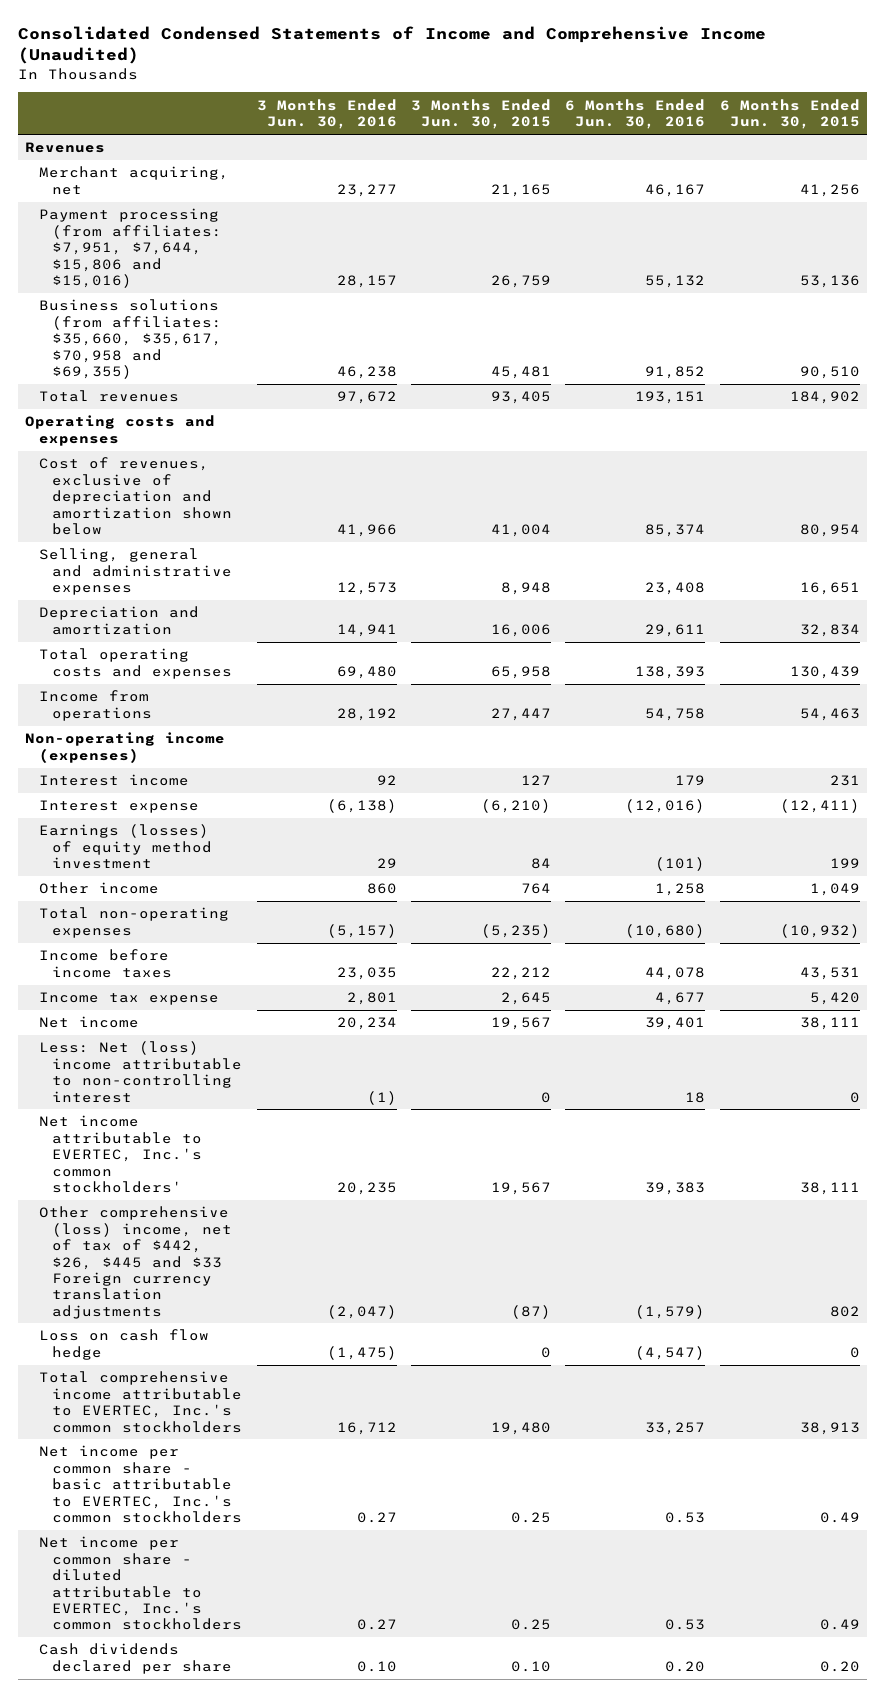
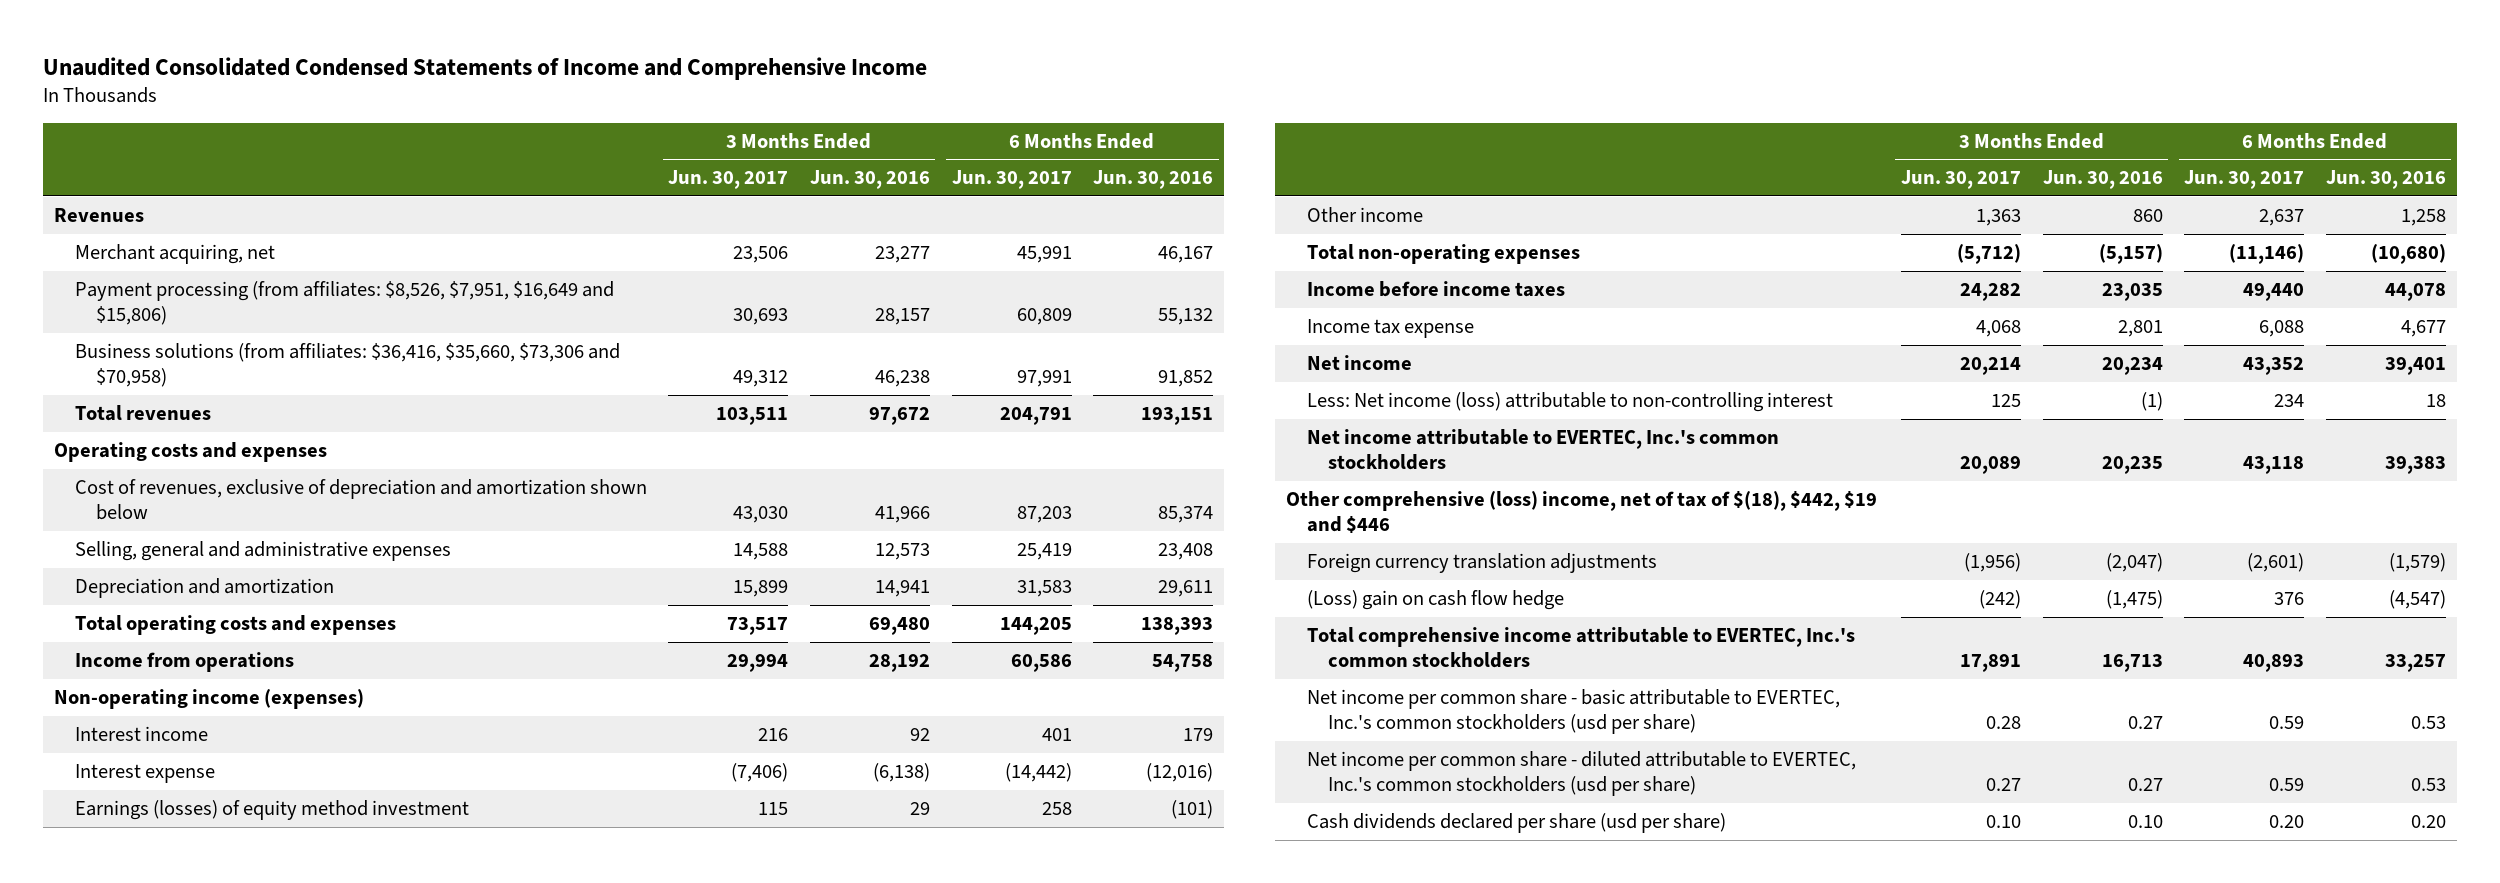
[18,26,767,65] Consolidated Condensed Statements of Income and Comprehensive Income (Unaudited) -> [42,56,927,80] Unaudited Consolidated Condensed Statements of Income and Comprehensive Income
[411,98,552,130] 3 Months Ended Jun. 30, 2015 -> none
[719,98,860,130] 6 Months Ended Jun. 30, 2015 -> none
none -> [668,170,789,190] Jun. 30, 2017
none -> [951,170,1072,190] Jun. 30, 2017
[38,208,223,288] Payment processing (from affiliates: $7,951, $7,644, $15,806 and $15,016) -> [74,281,614,326] Payment processing (from affiliates: $8,526, $7,951, $16,649 and $15,806)
[38,299,223,379] Business solutions (from affiliates: $35,660, $35,617, $70,958 and $69,355) -> [74,343,620,388] Business solutions (from affiliates: $36,416, $35,660, $73,306 and $70,958)
[38,1041,243,1103] Less: Net (loss) income attributable to non-controlling interest -> [1307,392,1834,413] Less: Net income (loss) attributable to non-controlling interest
[38,1115,203,1193] Net income attributable to EVERTEC, Inc.'s common stockholders' -> [1307,429,1780,471] Net income attributable to EVERTEC, Inc.'s common stockholders
none -> [1286,491,1878,534] Other comprehensive (loss) income, net of tax of $(18), $442, $19 and $446
[38,1206,233,1319] Other comprehensive (loss) income, net of tax of $442, $26, $445 and $33 Foreign currency translation adjustments -> [1307,553,1658,574] Foreign currency translation adjustments
[38,1329,209,1360] Loss on cash flow hedge -> [1307,590,1565,611] (Loss) gain on cash flow hedge
[336,1421,397,1435] 16,712 -> [2101,654,2163,673] 16,713
[38,1445,243,1523] Net income per common share - basic attributable to EVERTEC, Inc.'s common stockholders -> [1307,689,1841,735] Net income per common share - basic attributable to EVERTEC, Inc.'s common stockholders (usd per share)
[38,1536,243,1631] Net income per common share - diluted attributable to EVERTEC, Inc.'s common stockholders -> [1307,751,1857,797] Net income per common share - diluted attributable to EVERTEC, Inc.'s common stockholders (usd per share)
[38,1643,233,1674] Cash dividends declared per share -> [1307,813,1727,834] Cash dividends declared per share (usd per share)

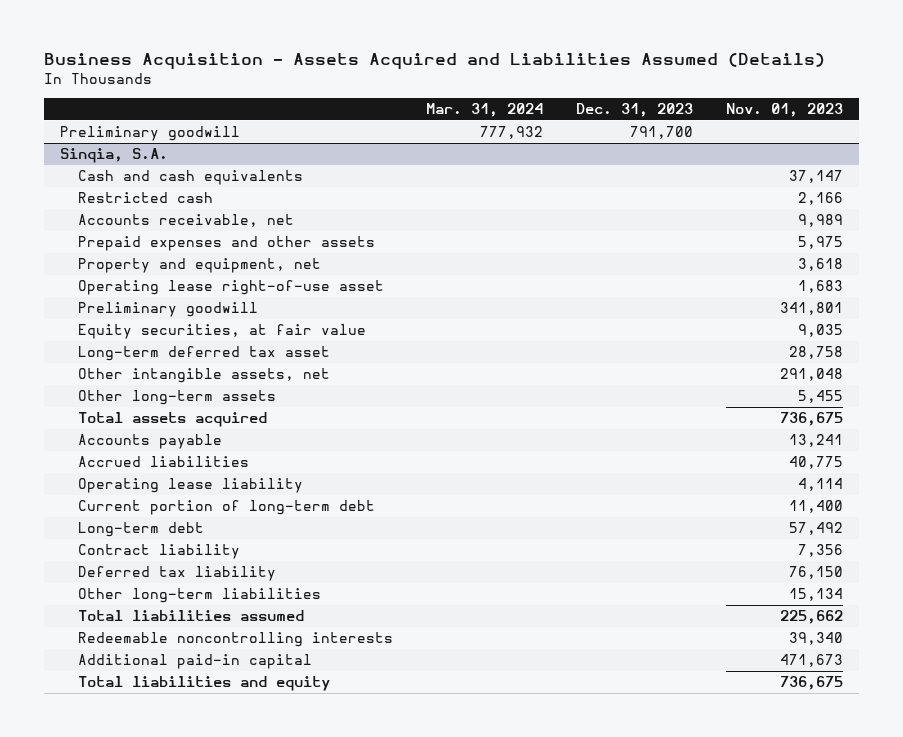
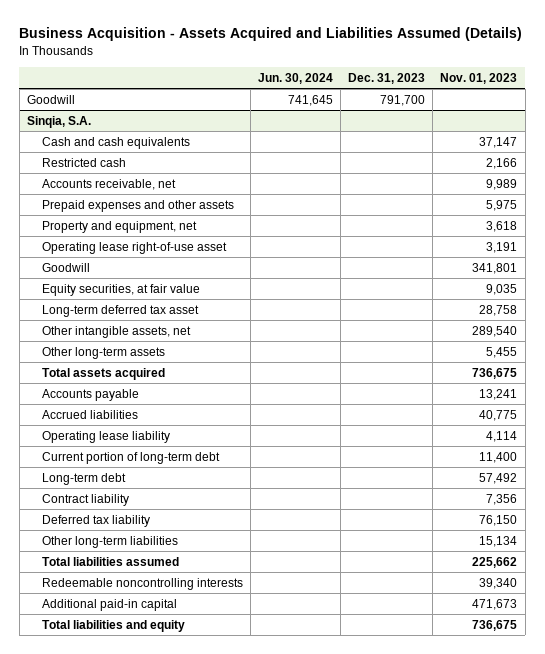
[425,103,543,118] Mar. 31, 2024 -> none
none -> [258,72,334,84] Jun. 30, 2024
[60,126,241,142] Preliminary goodwill -> [27,94,76,104] Goodwill
[797,280,843,294] 1,683 -> [486,241,518,253] 3,191
[77,302,258,318] Preliminary goodwill -> [42,262,91,272] Goodwill
[779,368,843,382] 291,048 -> [472,325,518,337] 289,540

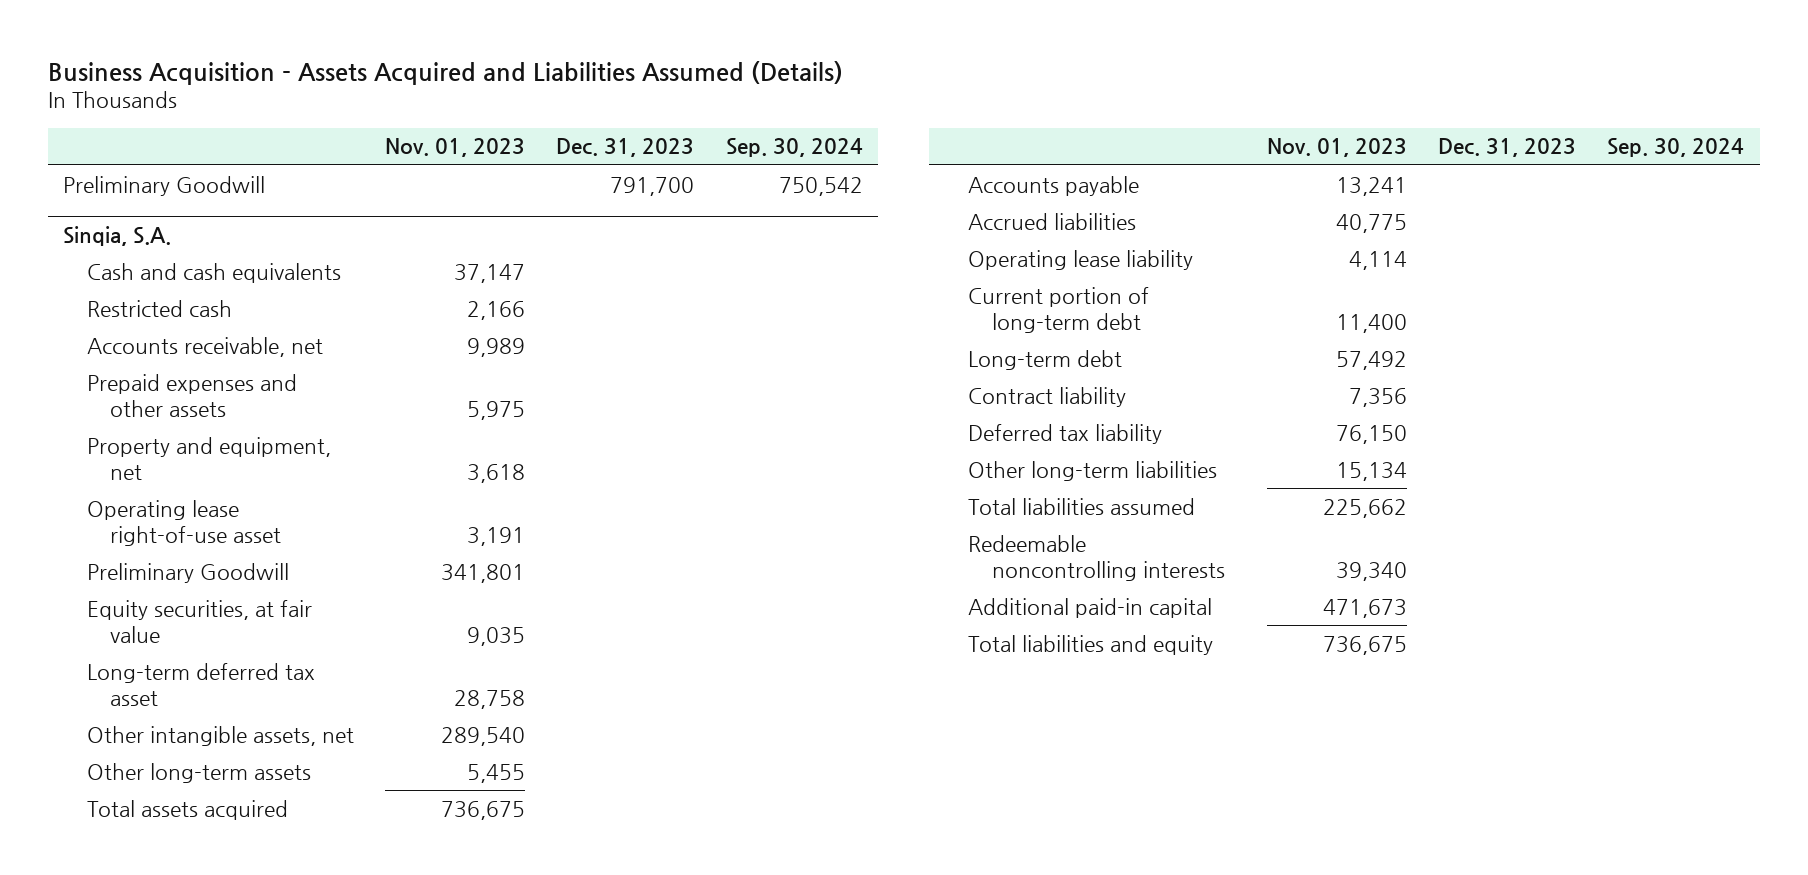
[258,72,334,84] Jun. 30, 2024 -> none
none -> [725,138,863,158] Sep. 30, 2024
[27,94,76,104] Goodwill -> [63,175,266,196] Preliminary Goodwill
[42,262,91,272] Goodwill -> [86,562,289,583] Preliminary Goodwill

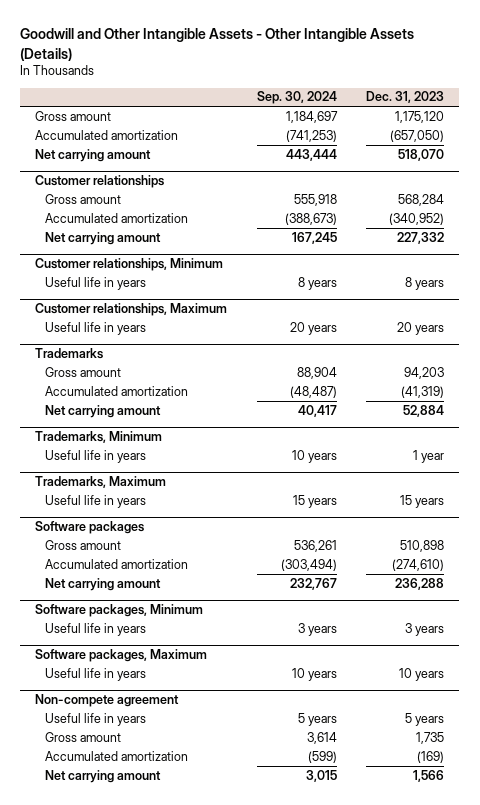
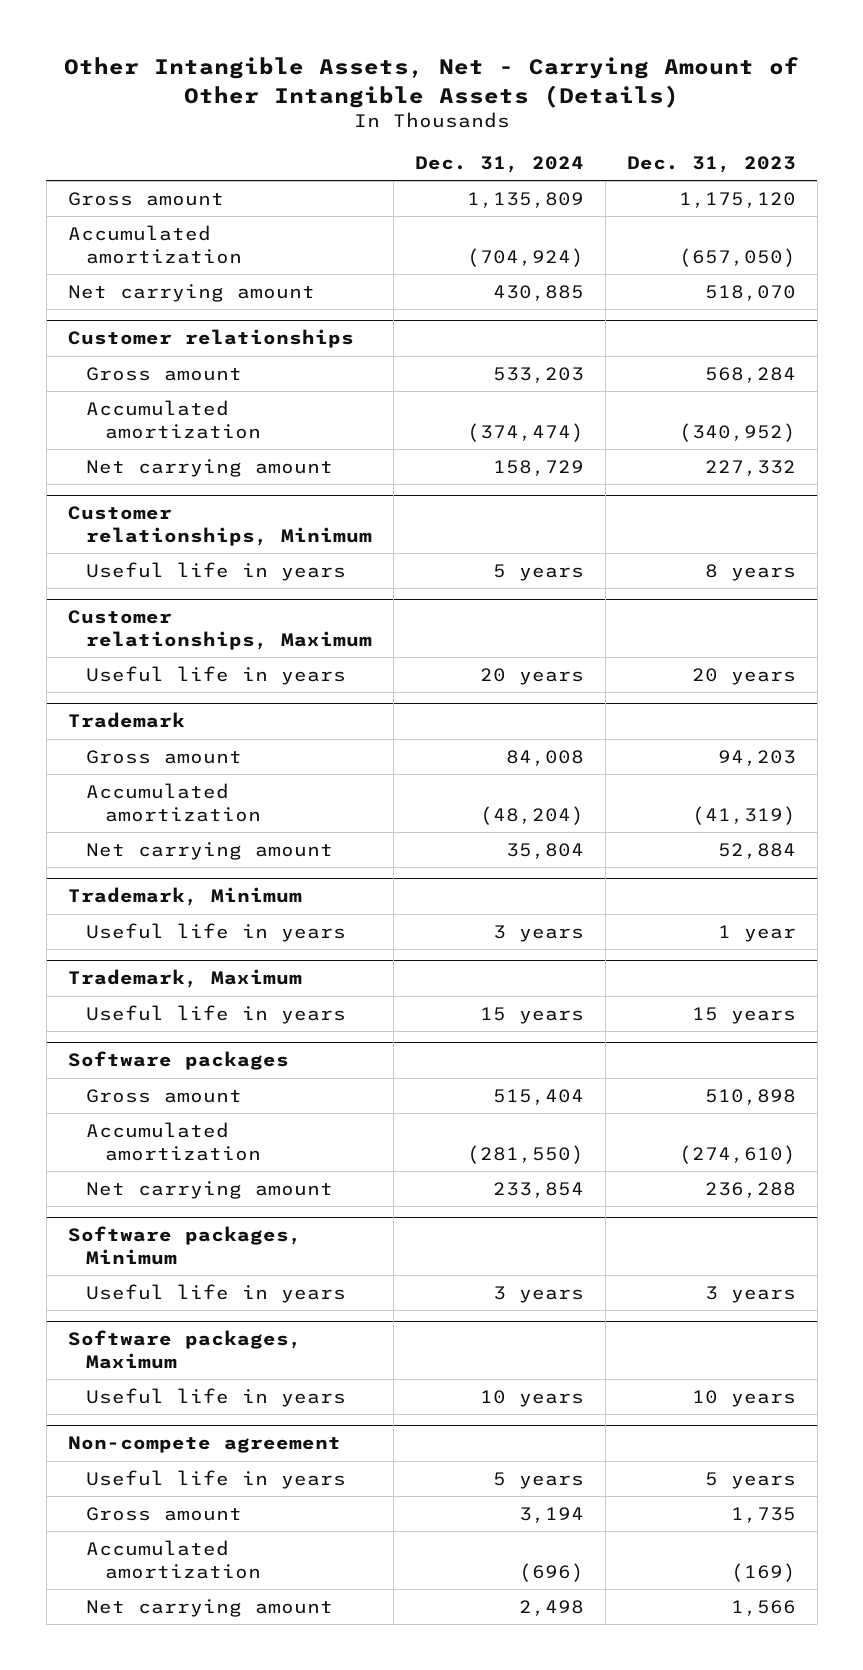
[20,28,415,61] Goodwill and Other Intangible Assets - Other Intangible Assets (Details) -> [63,57,799,108] Other Intangible Assets, Net - Carrying Amount of Other Intangible Assets (Details)
[256,91,337,105] Sep. 30, 2024 -> none
none -> [414,156,584,174] Dec. 31, 2024
[35,348,104,360] Trademarks -> [67,712,185,729] Trademark
[35,431,163,444] Trademarks, Minimum -> [67,887,302,907] Trademark, Minimum
[35,476,167,489] Trademarks, Maximum -> [67,969,302,989] Trademark, Maximum

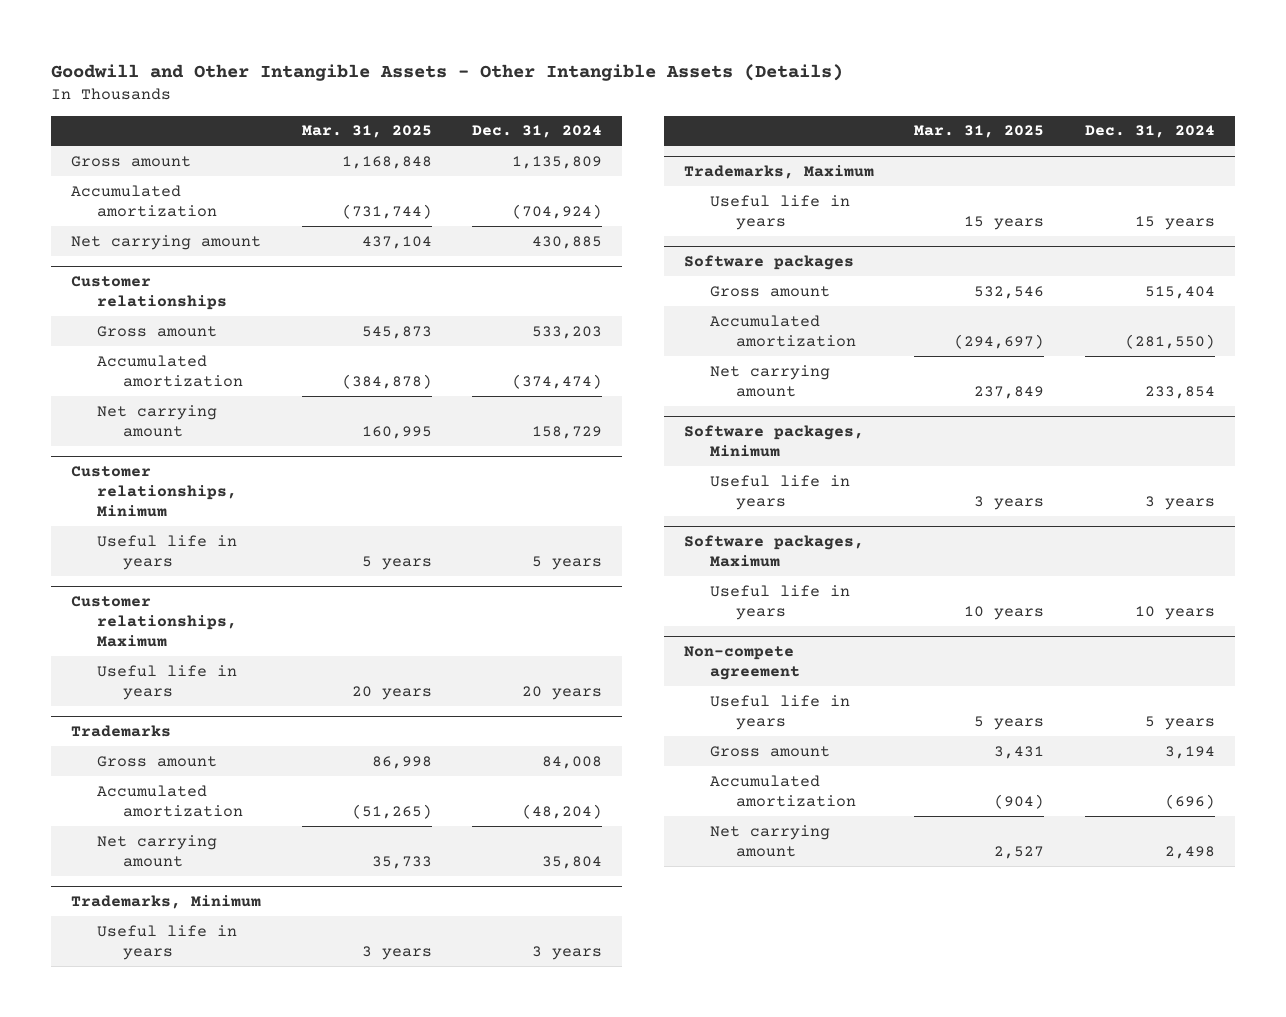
[63,57,799,108] Other Intangible Assets, Net - Carrying Amount of Other Intangible Assets (Details) -> [50,63,843,81] Goodwill and Other Intangible Assets - Other Intangible Assets (Details)
[626,156,796,174] Dec. 31, 2023 -> none
none -> [301,125,432,139] Mar. 31, 2025
[67,712,185,729] Trademark -> [71,724,172,737] Trademarks
[67,887,302,907] Trademark, Minimum -> [71,894,262,909] Trademarks, Minimum
[67,969,302,989] Trademark, Maximum -> [683,164,874,179] Trademarks, Maximum

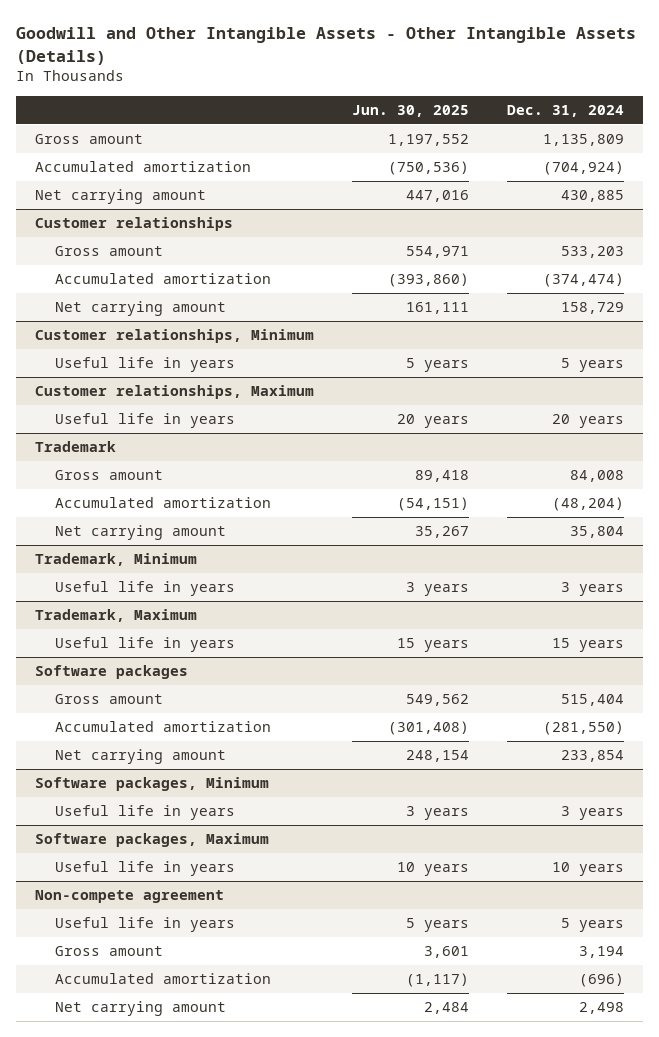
[301,125,432,139] Mar. 31, 2025 -> none
none -> [352,105,470,118] Jun. 30, 2025
[71,724,172,737] Trademarks -> [35,441,117,453] Trademark
[71,894,262,909] Trademarks, Minimum -> [35,553,198,567] Trademark, Minimum
[683,164,874,179] Trademarks, Maximum -> [35,609,198,623] Trademark, Maximum

